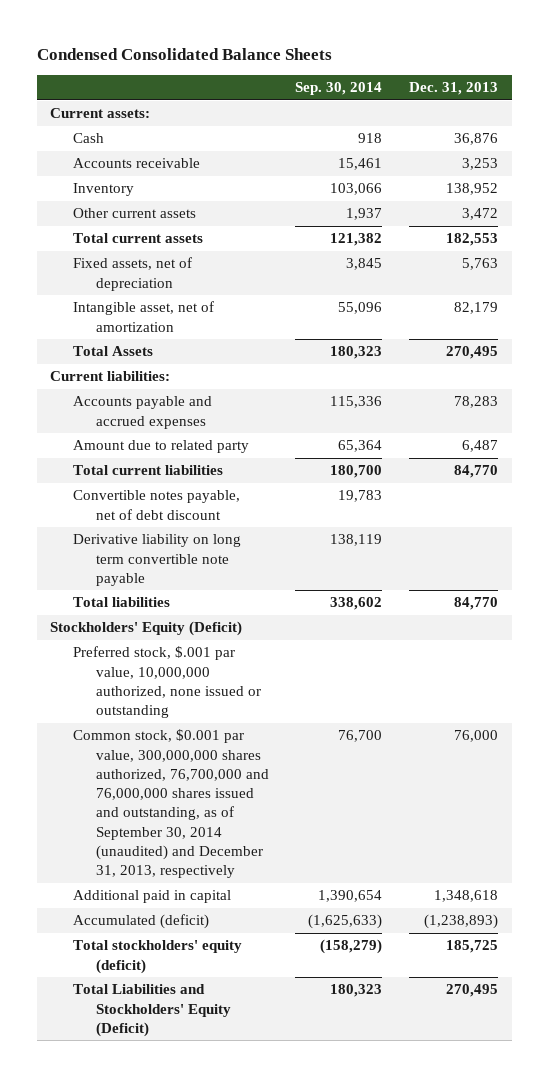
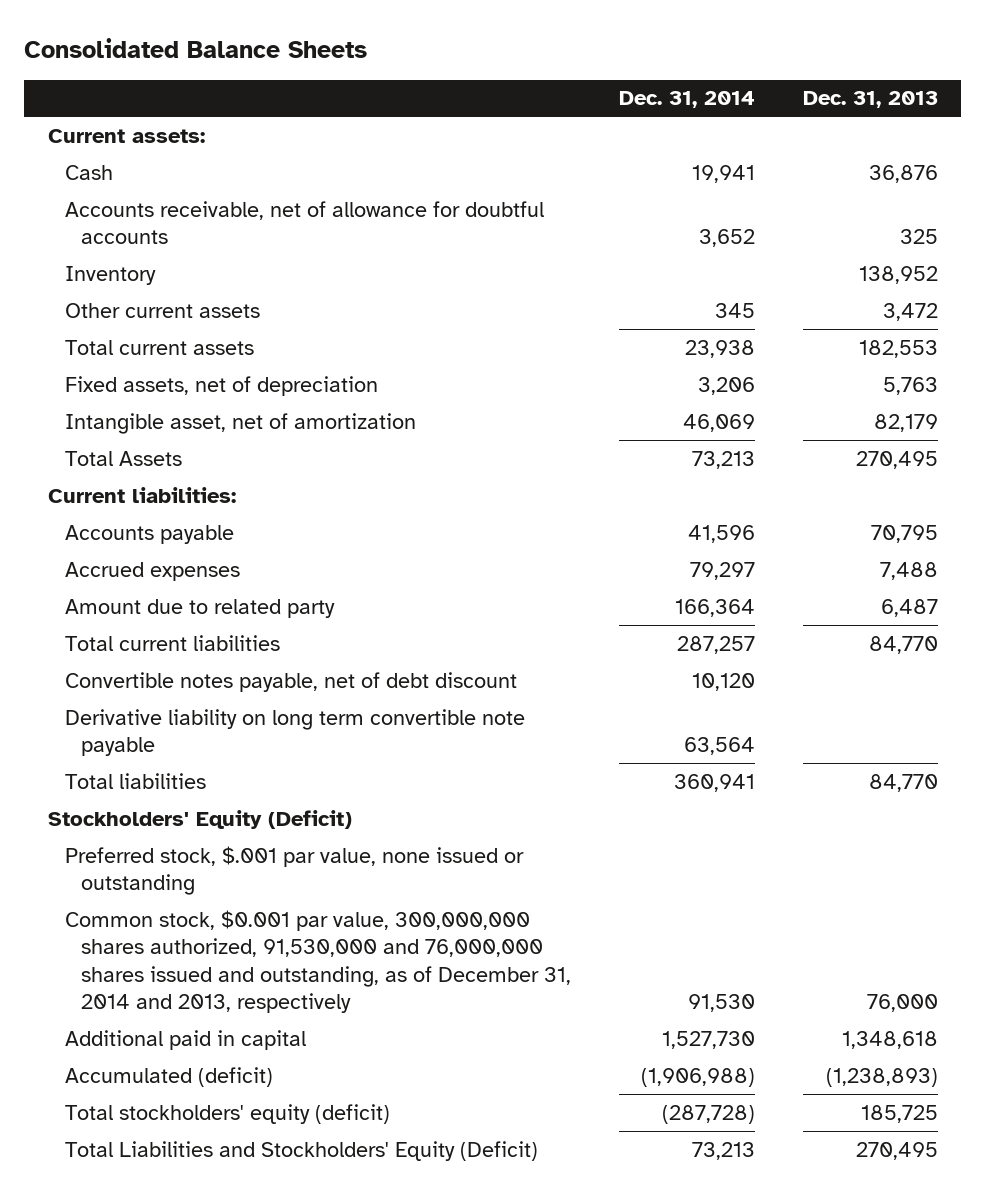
[36,48,332,61] Condensed Consolidated Balance Sheets -> [24,37,368,58] Consolidated Balance Sheets
[295,82,383,96] Sep. 30, 2014 -> none
none -> [619,91,756,109] Dec. 31, 2014
[72,158,200,169] Accounts receivable -> [64,200,544,245] Accounts receivable, net of allowance for doubtful accounts
[462,158,499,171] 3,253 -> [899,229,938,245] 325
[72,396,212,429] Accounts payable and accrued expenses -> [64,524,234,544] Accounts payable
[454,396,499,409] 78,283 -> [870,524,938,543] 70,795
none -> [64,561,240,581] Accrued expenses
[72,646,261,719] Preferred stock, $.001 par value, 10,000,000 authorized, none issued or outstanding -> [64,845,524,896] Preferred stock, $.001 par value, none issued or outstanding
[72,729,269,879] Common stock, $0.001 par value, 300,000,000 shares authorized, 76,700,000 and 76,000,000 shares issued and outstanding, as of September 30, 2014 (unaudited) and December 31, 2013, respectively -> [64,909,572,1014] Common stock, $0.001 par value, 300,000,000 shares authorized, 91,530,000 and 76,000,000 shares issued and outstanding, as of December 31, 2014 and 2013, respectively

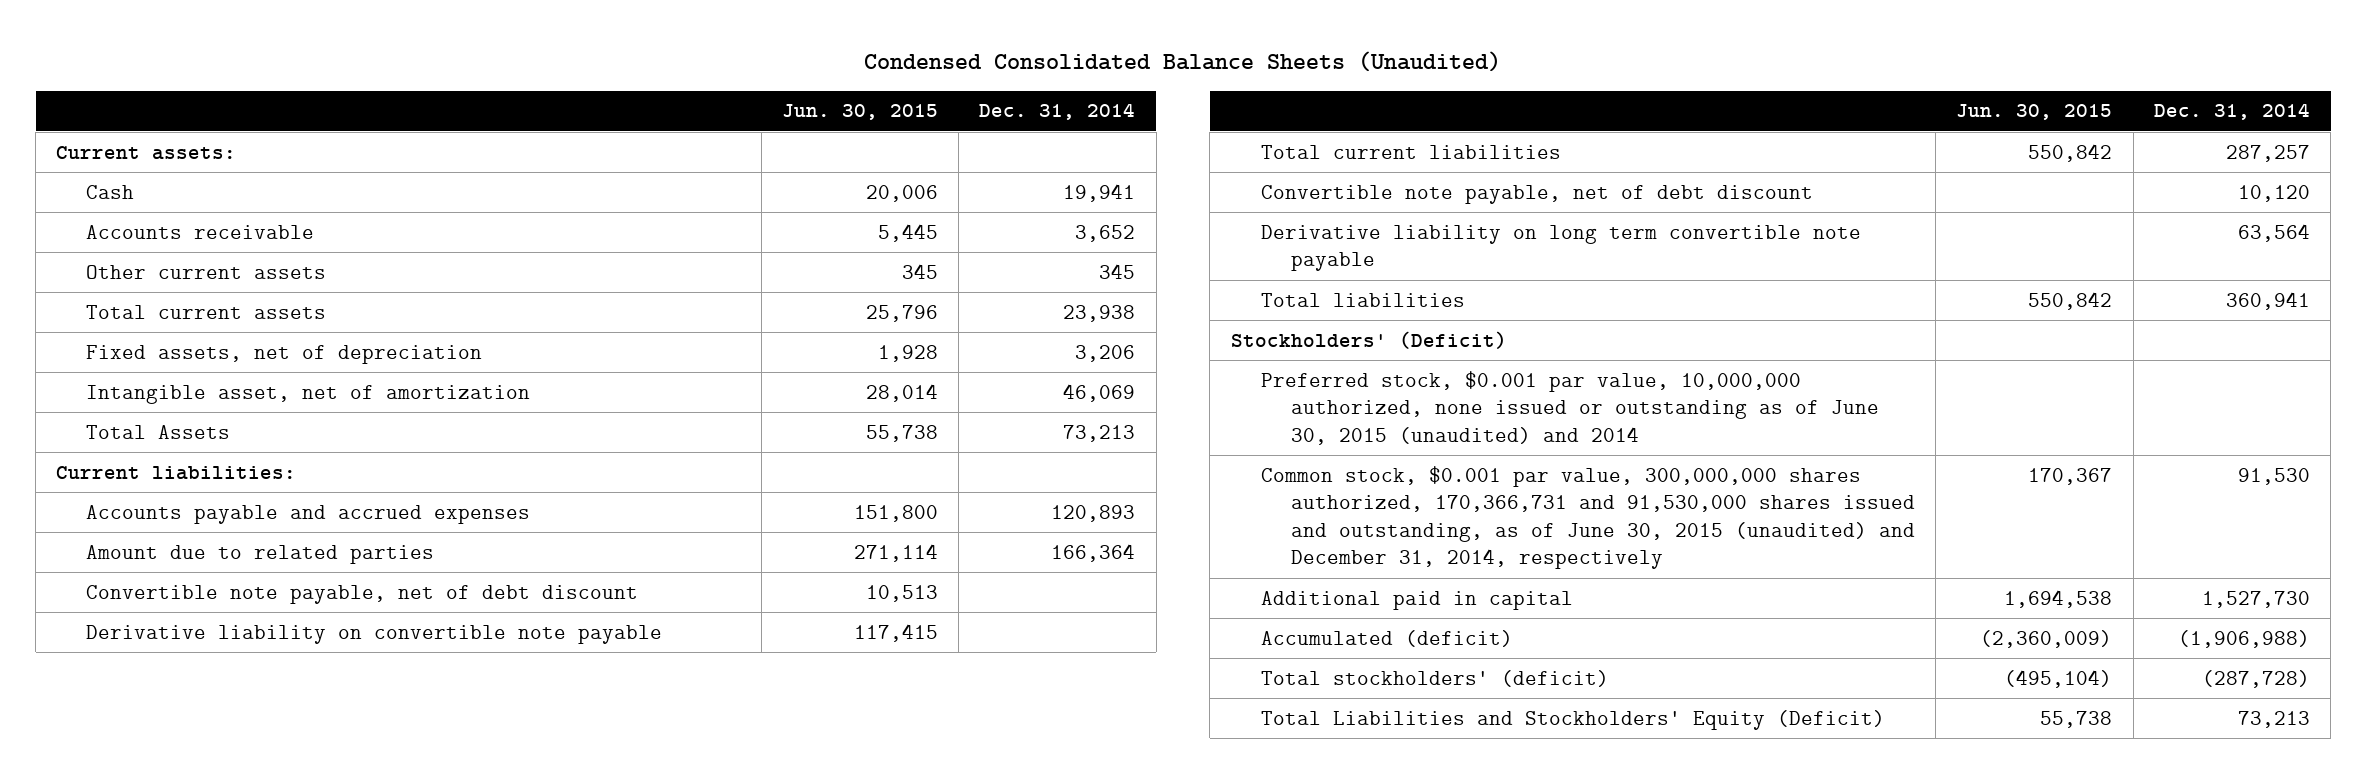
[24,37,368,58] Consolidated Balance Sheets -> [864,50,1502,72] Condensed Consolidated Balance Sheets (Unaudited)
[802,91,938,109] Dec. 31, 2013 -> none
none -> [781,104,938,121] Jun. 30, 2015
[64,265,156,285] Inventory -> none
[64,200,544,245] Accounts receivable, net of allowance for doubtful accounts -> [86,224,315,239] Accounts receivable
[64,561,240,581] Accrued expenses -> none
[64,524,234,544] Accounts payable -> [86,504,531,524] Accounts payable and accrued expenses
[688,524,756,543] 41,596 -> [1051,504,1136,522] 120,893
[64,598,335,618] Amount due to related party -> [86,544,435,564] Amount due to related parties
none -> [86,584,639,604] Convertible note payable, net of debt discount
none -> [86,624,663,644] Derivative liability on convertible note payable
[64,671,517,692] Convertible notes payable, net of debt discount -> [1260,184,1813,204] Convertible note payable, net of debt discount
[47,809,352,829] Stockholders' Equity (Deficit) -> [1230,330,1507,349] Stockholders' (Deficit)
[64,845,524,896] Preferred stock, $.001 par value, none issued or outstanding -> [1260,370,1879,445] Preferred stock, $0.001 par value, 10,000,000 authorized, none issued or outstanding as of June 30, 2015 (unaudited) and 2014
[64,909,572,1014] Common stock, $0.001 par value, 300,000,000 shares authorized, 91,530,000 and 76,000,000 shares issued and outstanding, as of December 31, 2014 and 2013, respectively -> [1260,465,1915,570] Common stock, $0.001 par value, 300,000,000 shares authorized, 170,366,731 and 91,530,000 shares issued and outstanding, as of June 30, 2015 (unaudited) and December 31, 2014, respectively
[64,1103,390,1124] Total stockholders' equity (deficit) -> [1260,669,1609,687] Total stockholders' (deficit)

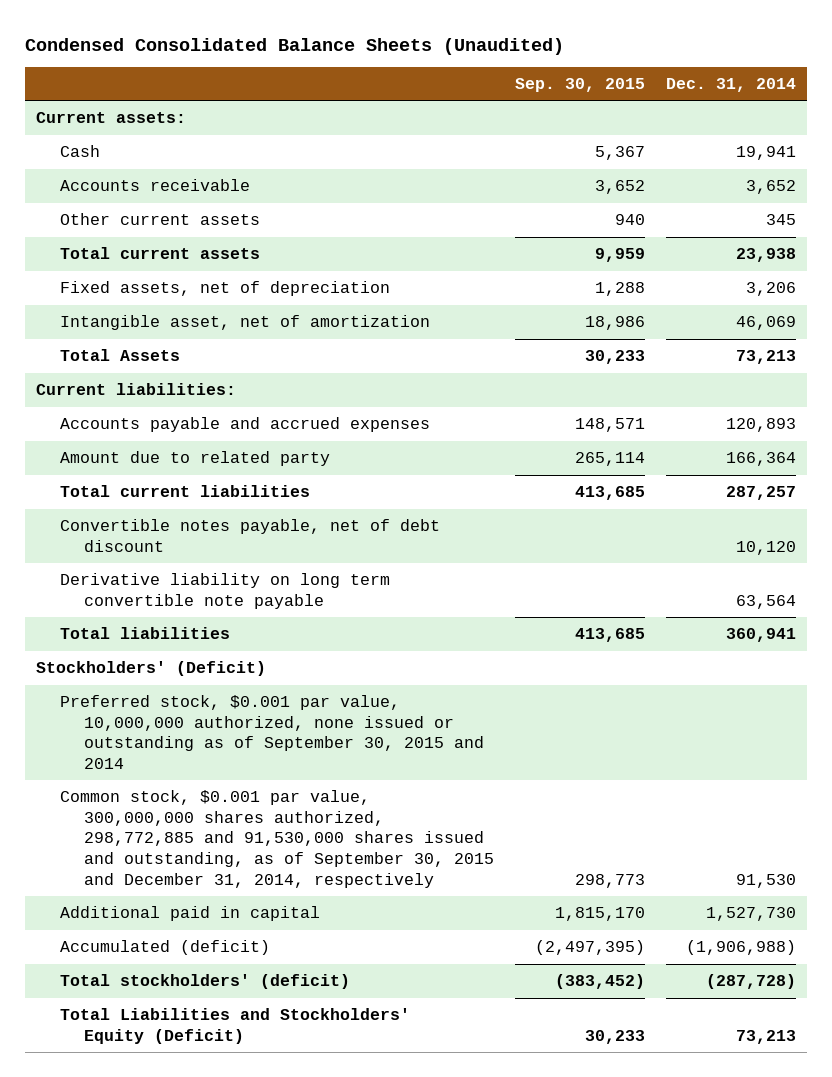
[781,104,938,121] Jun. 30, 2015 -> none
none -> [515,77,646,92] Sep. 30, 2015
[86,584,639,604] Convertible note payable, net of debt discount -> none
[86,624,663,644] Derivative liability on convertible note payable -> none
[86,544,435,564] Amount due to related parties -> [60,451,331,467] Amount due to related party
[1260,184,1813,204] Convertible note payable, net of debt discount -> [60,519,441,552] Convertible notes payable, net of debt discount
[1260,370,1879,445] Preferred stock, $0.001 par value, 10,000,000 authorized, none issued or outstanding as of June 30, 2015 (unaudited) and 2014 -> [60,695,485,770] Preferred stock, $0.001 par value, 10,000,000 authorized, none issued or outstanding as of September 30, 2015 and 2014
[1260,465,1915,570] Common stock, $0.001 par value, 300,000,000 shares authorized, 170,366,731 and 91,530,000 shares issued and outstanding, as of June 30, 2015 (unaudited) and December 31, 2014, respectively -> [60,790,495,888] Common stock, $0.001 par value, 300,000,000 shares authorized, 298,772,885 and 91,530,000 shares issued and outstanding, as of September 30, 2015 and December 31, 2014, respectively

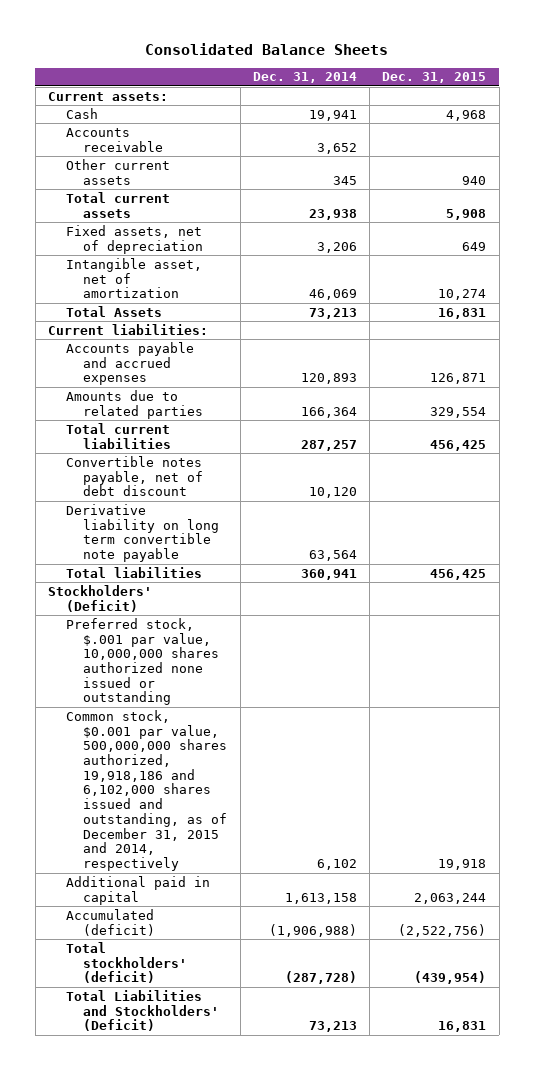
[25,37,565,55] Condensed Consolidated Balance Sheets (Unaudited) -> [145,42,389,55] Consolidated Balance Sheets
[515,77,646,92] Sep. 30, 2015 -> none
none -> [382,72,487,84] Dec. 31, 2015
[60,451,331,467] Amount due to related party -> [65,389,204,419] Amounts due to related parties
[60,695,485,770] Preferred stock, $0.001 par value, 10,000,000 authorized, none issued or outstanding as of September 30, 2015 and 2014 -> [65,617,220,706] Preferred stock, $.001 par value, 10,000,000 shares authorized none issued or outstanding
[60,790,495,888] Common stock, $0.001 par value, 300,000,000 shares authorized, 298,772,885 and 91,530,000 shares issued and outstanding, as of September 30, 2015 and December 31, 2014, respectively -> [65,709,228,871] Common stock, $0.001 par value, 500,000,000 shares authorized, 19,918,186 and 6,102,000 shares issued and outstanding, as of December 31, 2015 and 2014, respectively
[736,873,797,888] 91,530 -> [316,858,357,870] 6,102
[706,907,797,922] 1,527,730 -> [284,892,357,904] 1,613,158
[60,1008,411,1044] Total Liabilities and Stockholders' Equity (Deficit) -> [65,989,220,1032] Total Liabilities and Stockholders' (Deficit)

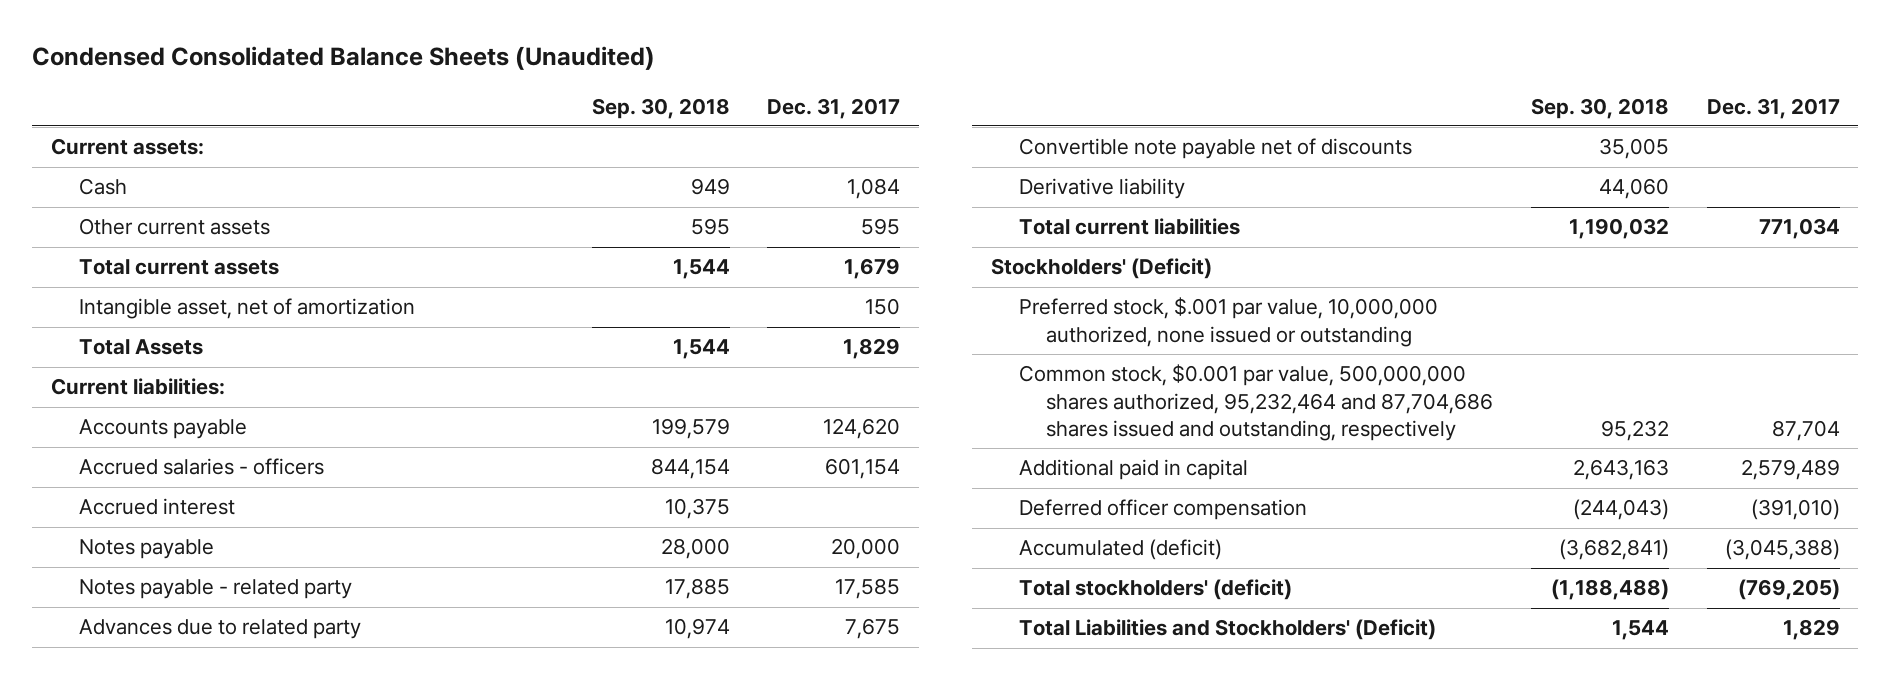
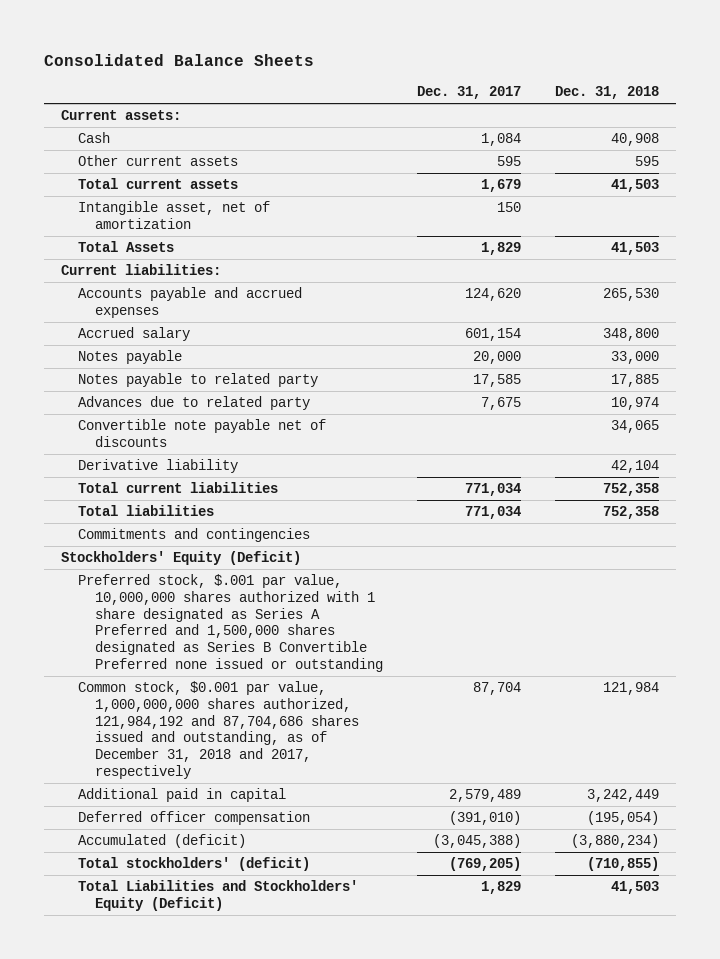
[32,46,656,71] Condensed Consolidated Balance Sheets (Unaudited) -> [44,54,315,67] Consolidated Balance Sheets
[591,97,730,119] Sep. 30, 2018 -> none
none -> [554,86,659,100] Dec. 31, 2018
[78,498,235,516] Accrued interest -> none
[78,419,247,440] Accounts payable -> [78,287,303,318] Accounts payable and accrued expenses
[78,458,324,476] Accrued salaries - officers -> [78,327,191,342] Accrued salary
[78,579,352,600] Notes payable - related party -> [78,373,319,388] Notes payable to related party
none -> [78,505,215,517] Total liabilities
none -> [78,528,311,543] Commitments and contingencies
[990,258,1212,280] Stockholders' (Deficit) -> [61,551,302,566] Stockholders' Equity (Deficit)
[1018,297,1438,347] Preferred stock, $.001 par value, 10,000,000 authorized, none issued or outstanding -> [78,574,384,672] Preferred stock, $.001 par value, 10,000,000 shares authorized with 1 share designated as Series A Preferred and 1,500,000 shares designated as Series B Convertible Preferred none issued or outstanding
[1018,364,1494,441] Common stock, $0.001 par value, 500,000,000 shares authorized, 95,232,464 and 87,704,686 shares issued and outstanding, respectively -> [78,681,360,779] Common stock, $0.001 par value, 1,000,000,000 shares authorized, 121,984,192 and 87,704,686 shares issued and outstanding, as of December 31, 2018 and 2017, respectively
[1018,619,1436,641] Total Liabilities and Stockholders' (Deficit) -> [78,880,359,911] Total Liabilities and Stockholders' Equity (Deficit)

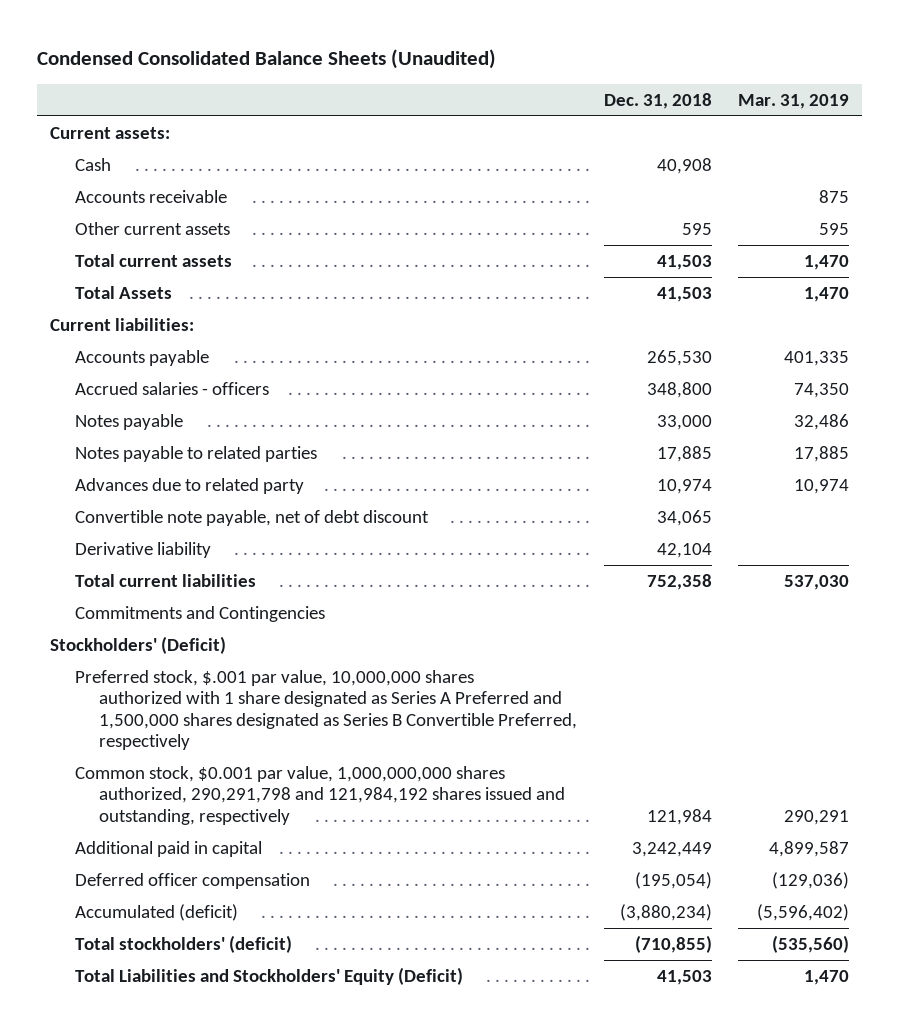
[44,54,315,67] Consolidated Balance Sheets -> [36,49,496,70] Condensed Consolidated Balance Sheets (Unaudited)
[416,86,521,100] Dec. 31, 2017 -> none
none -> [737,93,849,109] Mar. 31, 2019
none -> [74,189,227,203] Accounts receivable
[78,201,271,229] Intangible asset, net of amortization -> none
[78,287,303,318] Accounts payable and accrued expenses -> [74,349,209,366] Accounts payable
[78,327,191,342] Accrued salary -> [74,381,269,395] Accrued salaries - officers
[78,373,319,388] Notes payable to related party -> [74,445,317,462] Notes payable to related parties
[78,419,327,447] Convertible note payable net of discounts -> [74,509,429,526] Convertible note payable, net of debt discount
[78,505,215,517] Total liabilities -> none
[78,528,311,543] Commitments and contingencies -> [74,605,325,622] Commitments and Contingencies
[61,551,302,566] Stockholders' Equity (Deficit) -> [49,635,226,654] Stockholders' (Deficit)
[78,574,384,672] Preferred stock, $.001 par value, 10,000,000 shares authorized with 1 share designated as Series A Preferred and 1,500,000 shares designated as Series B Convertible Preferred none issued or outstanding -> [74,669,578,751] Preferred stock, $.001 par value, 10,000,000 shares authorized with 1 share designated as Series A Preferred and 1,500,000 shares designated as Series B Convertible Preferred, respectively
[78,681,360,779] Common stock, $0.001 par value, 1,000,000,000 shares authorized, 121,984,192 and 87,704,686 shares issued and outstanding, as of December 31, 2018 and 2017, respectively -> [74,765,566,825] Common stock, $0.001 par value, 1,000,000,000 shares authorized, 290,291,798 and 121,984,192 shares issued and outstanding, respectively

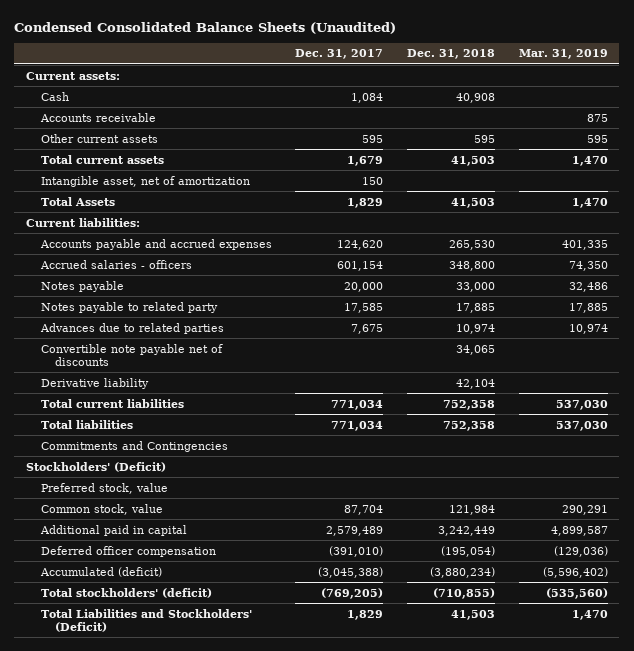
none -> [295,49,384,60] Dec. 31, 2017
none -> [40,175,250,187] Intangible asset, net of amortization
[74,349,209,366] Accounts payable -> [39,238,272,250] Accounts payable and accrued expenses
[74,445,317,462] Notes payable to related parties -> [40,301,218,313] Notes payable to related party
[74,477,304,494] Advances due to related party -> [39,322,224,334] Advances due to related parties
[74,509,429,526] Convertible note payable, net of debt discount -> [40,343,223,366] Convertible note payable net of discounts
none -> [40,419,133,429] Total liabilities
[74,669,578,751] Preferred stock, $.001 par value, 10,000,000 shares authorized with 1 share designated as Series A Preferred and 1,500,000 shares designated as Series B Convertible Preferred, respectively -> [40,482,168,494] Preferred stock, value
[74,765,566,825] Common stock, $0.001 par value, 1,000,000,000 shares authorized, 290,291,798 and 121,984,192 shares issued and outstanding, respectively -> [40,503,163,515] Common stock, value
[74,966,463,985] Total Liabilities and Stockholders' Equity (Deficit) -> [40,608,252,632] Total Liabilities and Stockholders' (Deficit)

